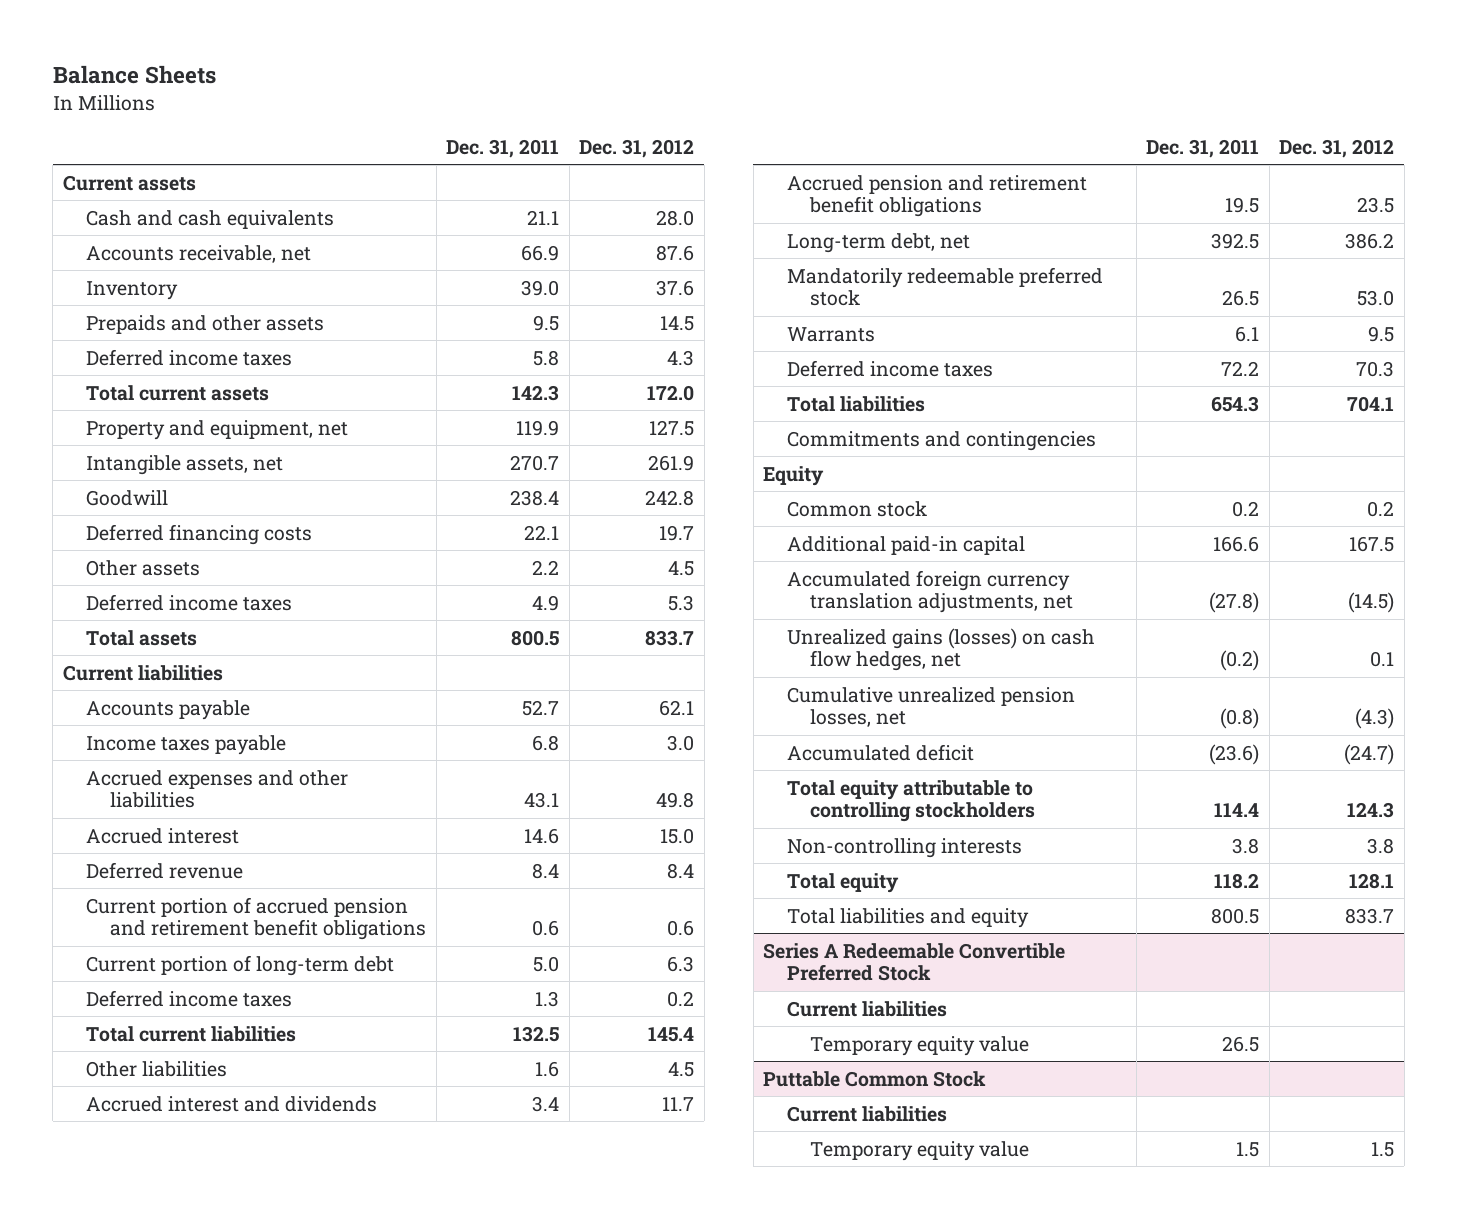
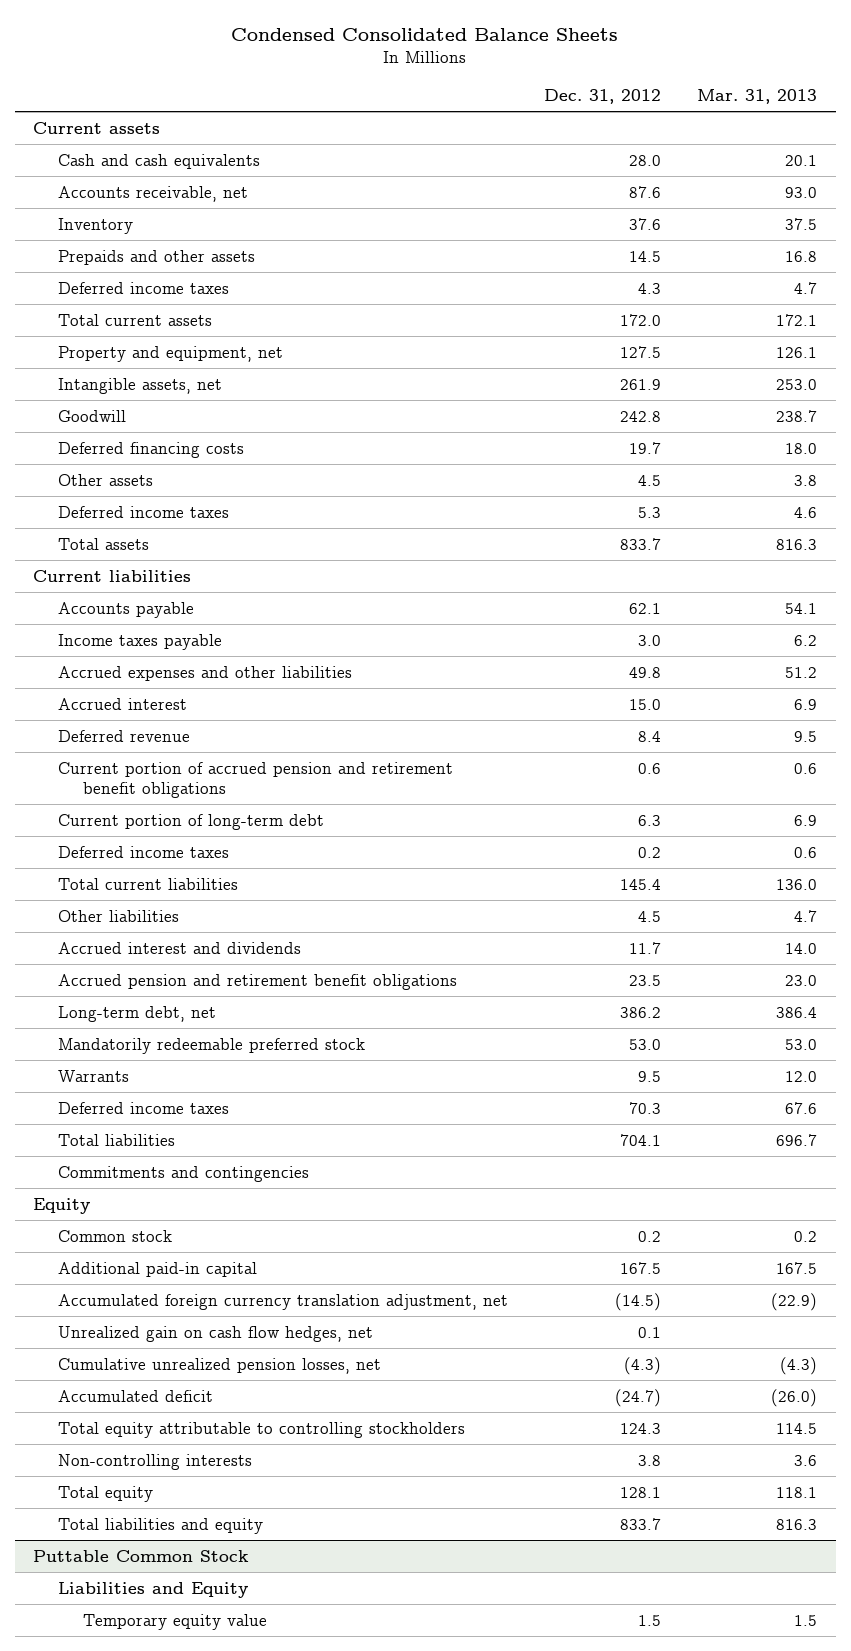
[52,65,216,85] Balance Sheets -> [231,27,619,41] Condensed Consolidated Balance Sheets
[446,138,560,158] Dec. 31, 2011 -> none
none -> [697,89,818,105] Mar. 31, 2013
[786,569,1074,614] Accumulated foreign currency translation adjustments, net -> [57,1293,508,1310] Accumulated foreign currency translation adjustment, net
[786,627,1095,672] Unrealized gains (losses) on cash flow hedges, net -> [57,1325,373,1342] Unrealized gain on cash flow hedges, net
[762,942,1065,982] Series A Redeemable Convertible Preferred Stock -> none
[786,1000,947,1017] Current liabilities -> none
[810,1035,1030,1056] Temporary equity value -> none
[786,1105,947,1122] Current liabilities -> none
none -> [57,1581,248,1598] Liabilities and Equity

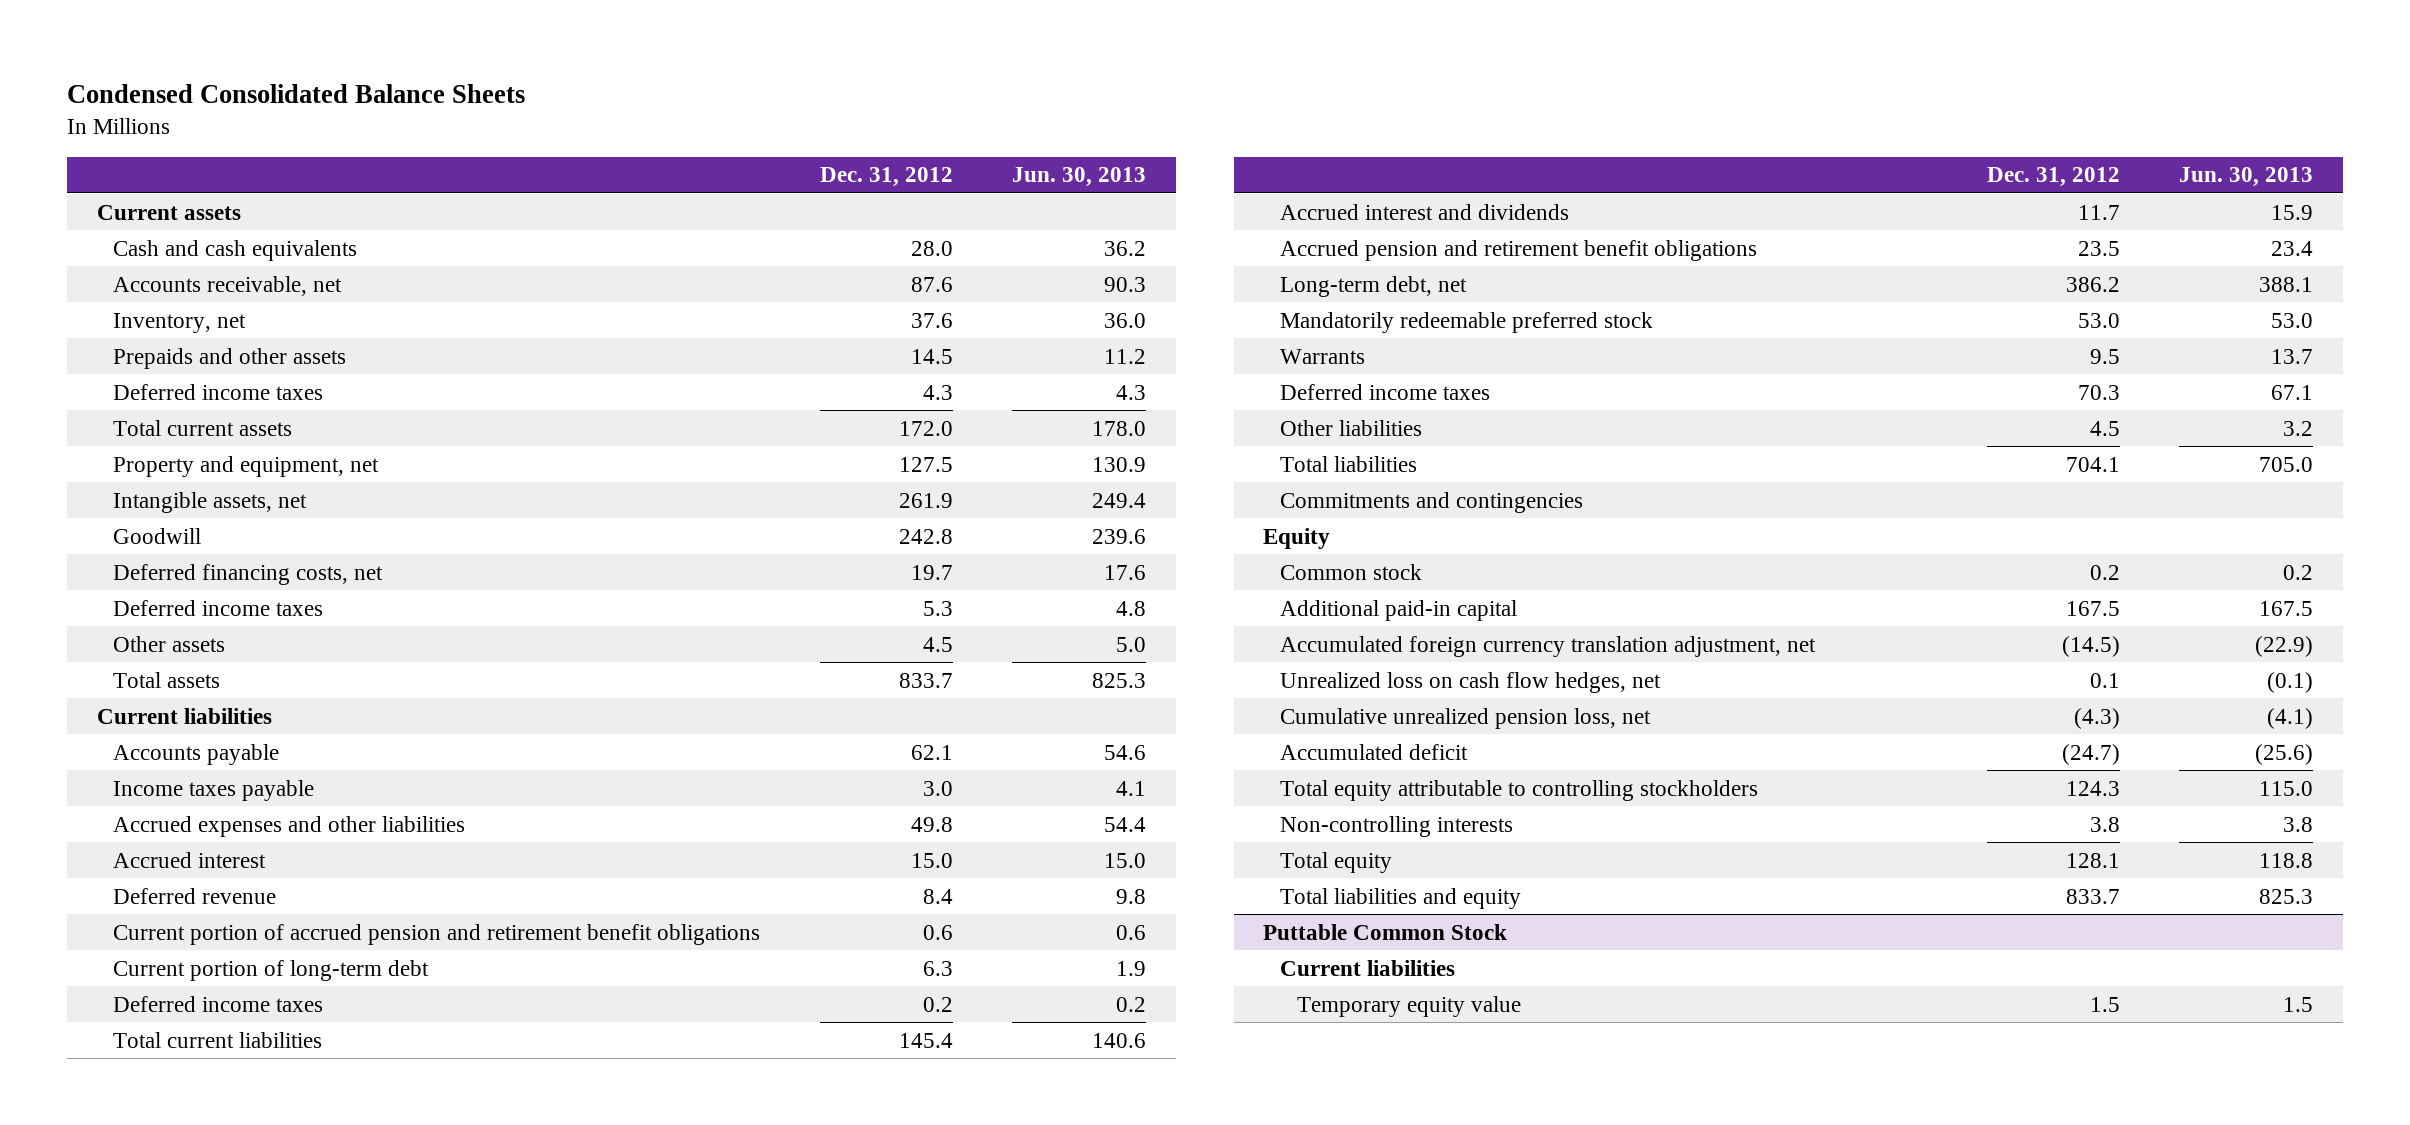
[697,89,818,105] Mar. 31, 2013 -> none
none -> [1012,167,1147,188] Jun. 30, 2013
[57,217,133,234] Inventory -> [113,312,247,333] Inventory, net
[57,441,244,458] Deferred financing costs -> [113,563,384,585] Deferred financing costs, net
[57,473,153,486] Other assets -> [113,635,226,652] Other assets
[57,909,179,922] Other liabilities -> [1280,419,1423,436] Other liabilities
[57,1325,373,1342] Unrealized gain on cash flow hedges, net -> [1280,671,1662,693] Unrealized loss on cash flow hedges, net
[57,1357,381,1374] Cumulative unrealized pension losses, net -> [1280,707,1652,729] Cumulative unrealized pension loss, net
[57,1581,248,1598] Liabilities and Equity -> none
none -> [1280,959,1456,976] Current liabilities

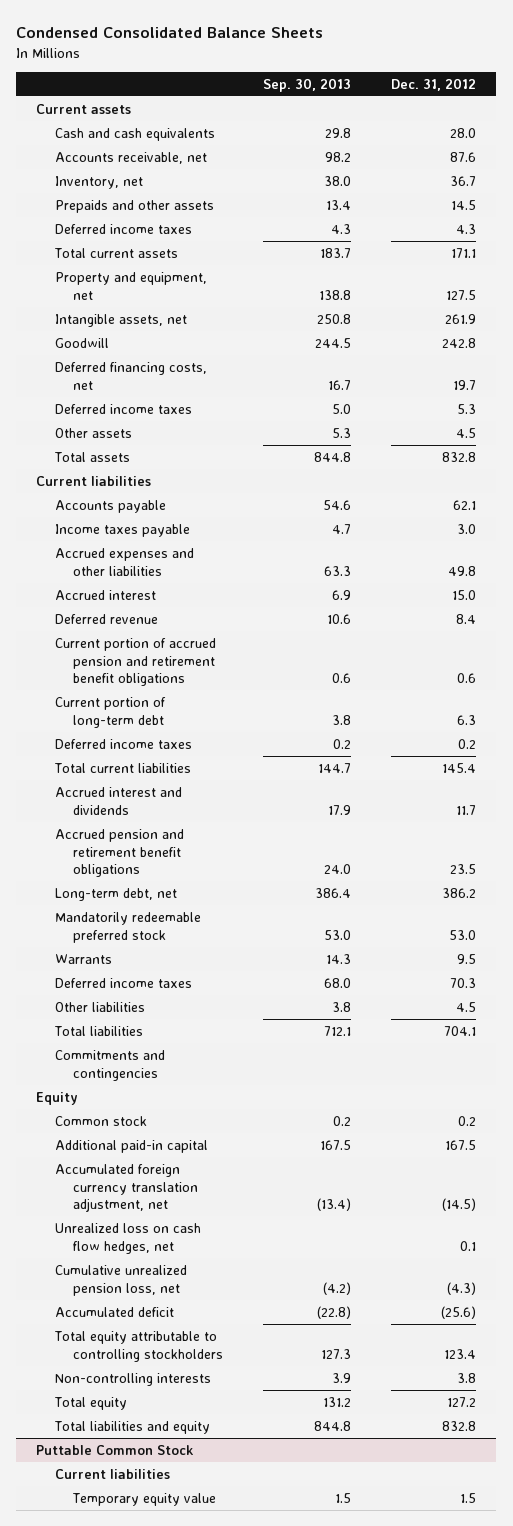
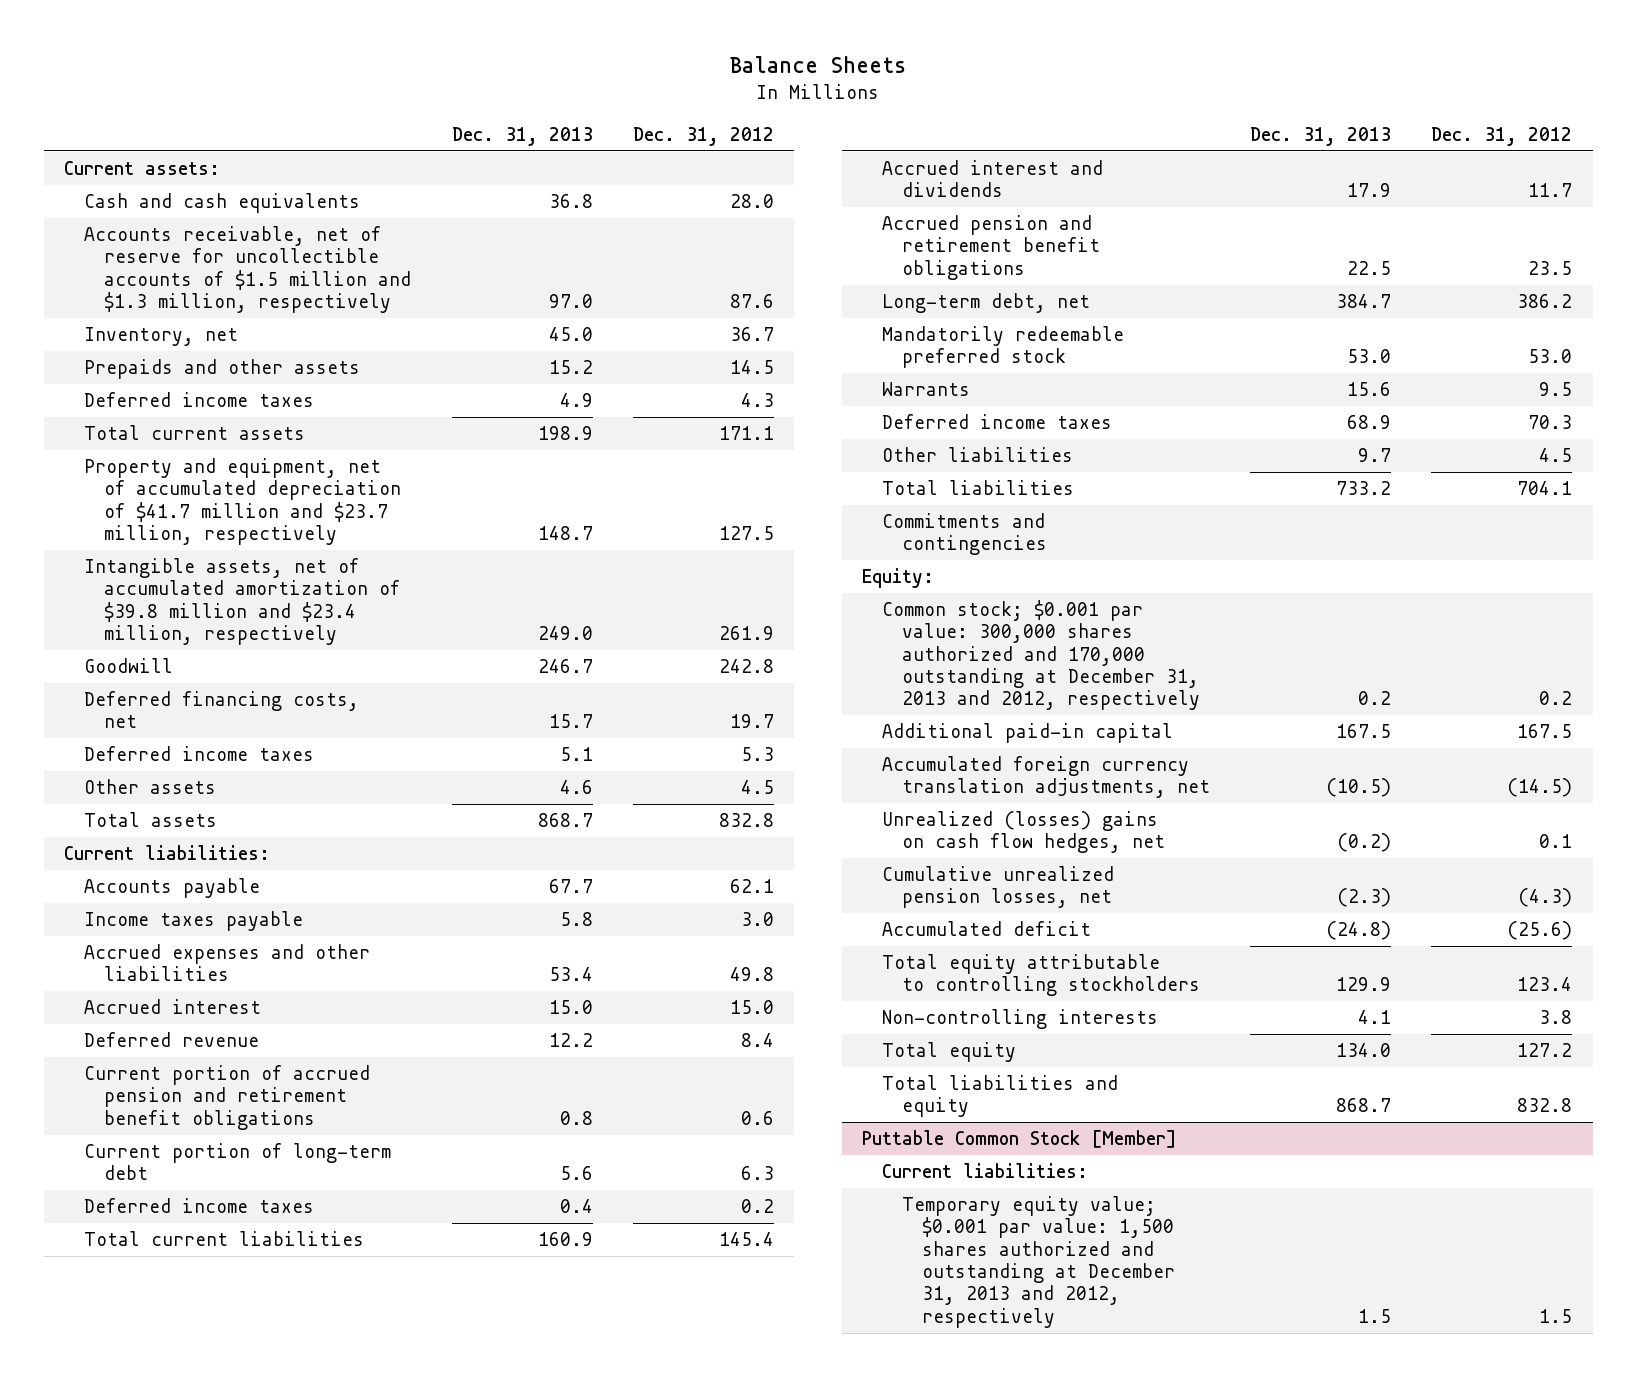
[16,27,324,39] Condensed Consolidated Balance Sheets -> [730,56,907,74] Balance Sheets
[263,77,352,92] Sep. 30, 2013 -> none
none -> [451,126,593,146] Dec. 31, 2013
[36,103,132,114] Current assets -> [63,161,220,176] Current assets:
[54,151,207,164] Accounts receivable, net -> [83,226,411,313] Accounts receivable, net of reserve for uncollectible accounts of $1.5 million and $1.3 million, respectively
[54,271,207,300] Property and equipment, net -> [83,458,401,545] Property and equipment, net of accumulated depreciation of $41.7 million and $23.7 million, respectively
[54,313,187,327] Intangible assets, net -> [83,558,400,645] Intangible assets, net of accumulated amortization of $39.8 million and $23.4 million, respectively
[36,475,152,486] Current liabilities -> [63,845,270,861] Current liabilities:
[36,1091,79,1105] Equity -> [861,568,934,589] Equity:
[54,1115,147,1126] Common stock -> [881,600,1200,711] Common stock; $0.001 par value: 300,000 shares authorized and 170,000 outstanding at December 31, 2013 and 2012, respectively
[54,1163,199,1213] Accumulated foreign currency translation adjustment, net -> [881,756,1210,799] Accumulated foreign currency translation adjustments, net
[54,1222,201,1254] Unrealized loss on cash flow hedges, net -> [881,811,1165,854] Unrealized (losses) gains on cash flow hedges, net
[54,1264,187,1296] Cumulative unrealized pension loss, net -> [881,866,1114,909] Cumulative unrealized pension losses, net
[36,1444,195,1455] Puttable Common Stock -> [861,1130,1177,1149] Puttable Common Stock [Member]
[54,1468,170,1479] Current liabilities -> [881,1163,1088,1179] Current liabilities:
[72,1492,217,1506] Temporary equity value -> [901,1196,1175,1328] Temporary equity value; $0.001 par value: 1,500 shares authorized and outstanding at December 31, 2013 and 2012, respectively

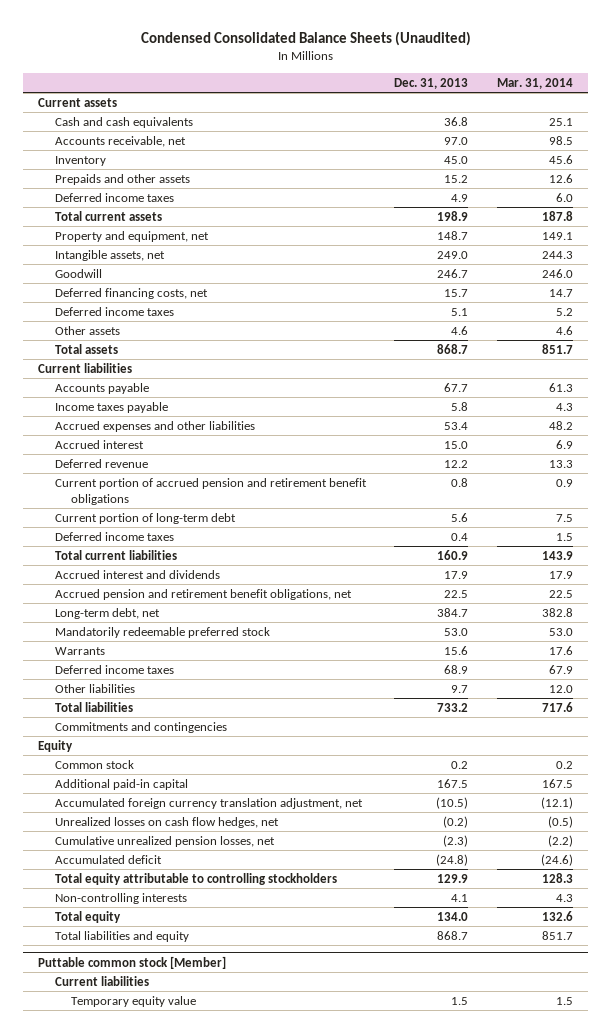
[730,56,907,74] Balance Sheets -> [140,31,471,47] Condensed Consolidated Balance Sheets (Unaudited)
[633,126,775,146] Dec. 31, 2012 -> none
none -> [497,77,574,89] Mar. 31, 2014
[63,161,220,176] Current assets: -> [37,97,117,107] Current assets
[83,226,411,313] Accounts receivable, net of reserve for uncollectible accounts of $1.5 million and $1.3 million, respectively -> [54,135,186,147] Accounts receivable, net
[83,327,238,347] Inventory, net -> [54,155,106,166] Inventory
[83,458,401,545] Property and equipment, net of accumulated depreciation of $41.7 million and $23.7 million, respectively -> [54,230,209,242] Property and equipment, net
[83,558,400,645] Intangible assets, net of accumulated amortization of $39.8 million and $23.4 million, respectively -> [54,249,165,261] Intangible assets, net
[63,845,270,861] Current liabilities: -> [37,362,132,373] Current liabilities
[881,215,1100,280] Accrued pension and retirement benefit obligations -> [54,588,352,600] Accrued pension and retirement benefit obligations, net
[861,568,934,589] Equity: -> [37,739,73,752] Equity
[881,600,1200,711] Common stock; $0.001 par value: 300,000 shares authorized and 170,000 outstanding at December 31, 2013 and 2012, respectively -> [54,759,134,769] Common stock
[881,756,1210,799] Accumulated foreign currency translation adjustments, net -> [54,797,363,809] Accumulated foreign currency translation adjustment, net
[881,811,1165,854] Unrealized (losses) gains on cash flow hedges, net -> [54,816,279,828] Unrealized losses on cash flow hedges, net
[861,1130,1177,1149] Puttable Common Stock [Member] -> [37,955,226,969] Puttable common stock [Member]
[881,1163,1088,1179] Current liabilities: -> [54,975,149,986] Current liabilities
[901,1196,1175,1328] Temporary equity value; $0.001 par value: 1,500 shares authorized and outstanding at December 31, 2013 and 2012, respectively -> [71,995,197,1007] Temporary equity value

